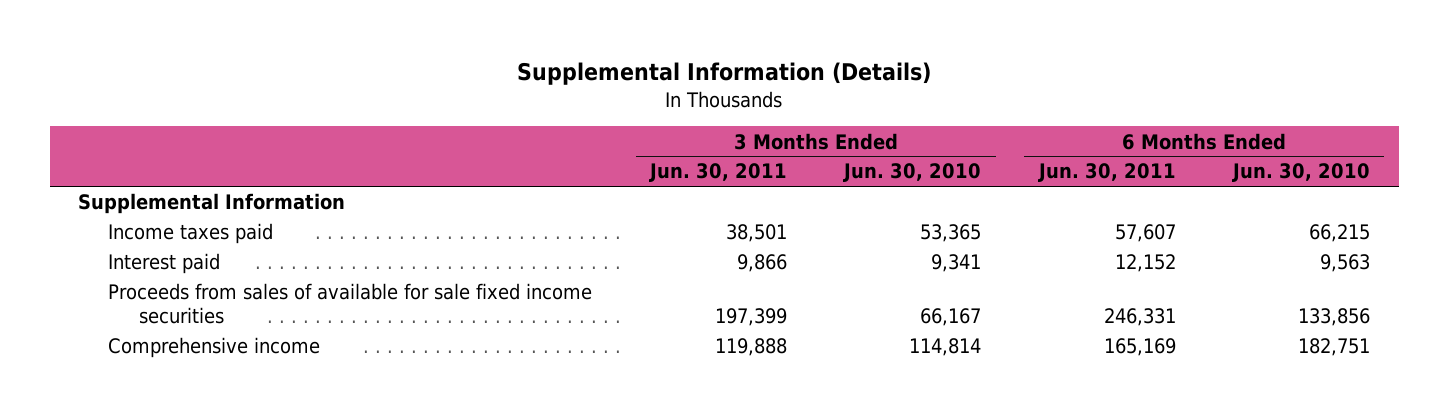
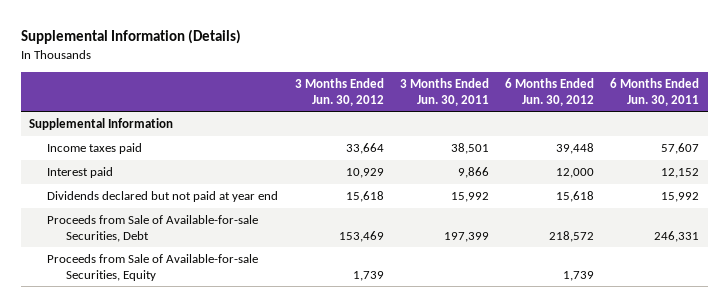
[843,163,982,183] Jun. 30, 2010 -> none
[1231,163,1370,183] Jun. 30, 2010 -> none
none -> [294,78,384,106] 3 Months Ended Jun. 30, 2012
none -> [505,78,595,106] 6 Months Ended Jun. 30, 2012
[108,337,321,359] Comprehensive income -> none
none -> [47,191,279,203] Dividends declared but not paid at year end
[108,283,593,324] Proceeds from sales of available for sale fixed income securities -> [47,215,259,242] Proceeds from Sale of Available-for-sale Securities, Debt
none -> [47,254,259,281] Proceeds from Sale of Available-for-sale Securities, Equity

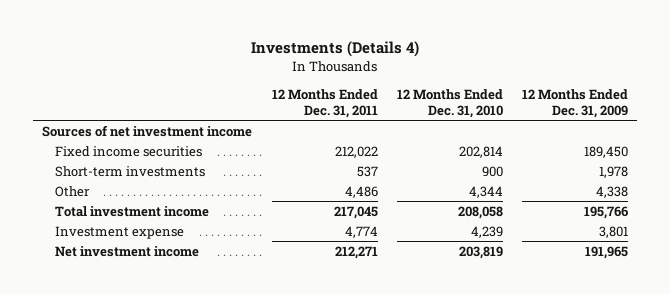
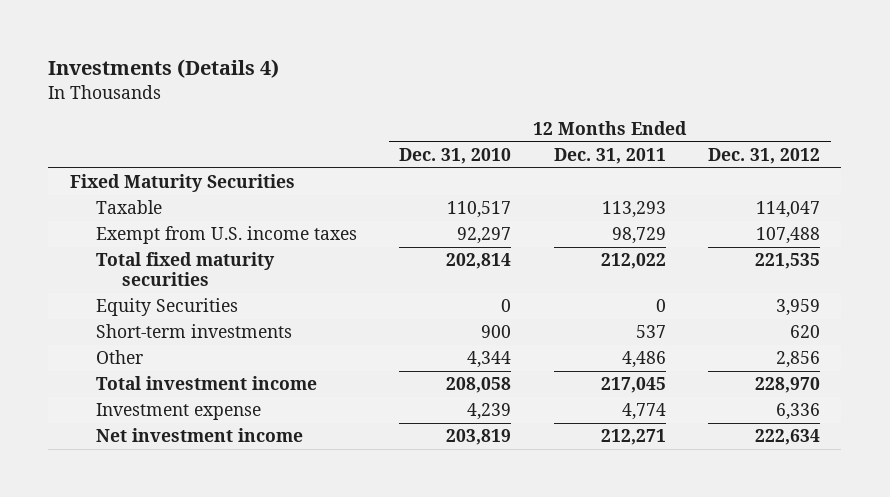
[521,89,628,118] 12 Months Ended Dec. 31, 2009 -> none
none -> [708,147,821,164] Dec. 31, 2012
[42,124,253,137] Sources of net investment income -> none
none -> [69,174,295,193] Fixed Maturity Securities
none -> [95,200,162,215] Taxable
none -> [95,226,357,245] Exempt from U.S. income taxes
[54,145,202,157] Fixed income securities -> [95,252,275,287] Total fixed maturity securities
none -> [95,298,238,317] Equity Securities

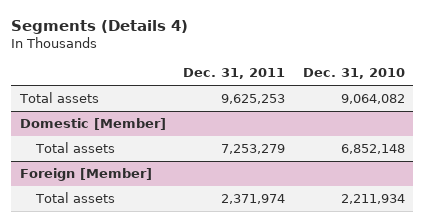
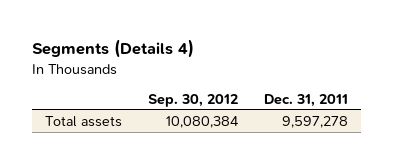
[302,68,405,80] Dec. 31, 2010 -> none
none -> [147,93,238,107] Sep. 30, 2012
[20,118,167,131] Domestic [Member] -> none
[34,142,115,154] Total assets -> none
[20,168,153,182] Foreign [Member] -> none
[34,192,115,204] Total assets -> none
[221,94,286,105] 9,625,253 -> [282,115,349,128] 9,597,278

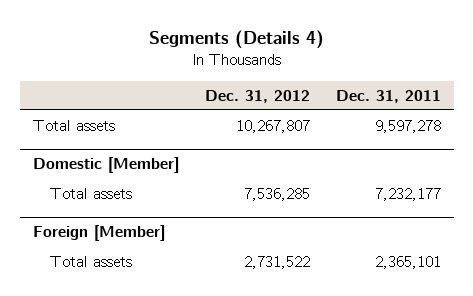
[147,93,238,107] Sep. 30, 2012 -> none
none -> [204,89,310,103] Dec. 31, 2012
none -> [32,157,179,174] Domestic [Member]
none -> [50,187,133,199] Total assets
none -> [32,225,165,242] Foreign [Member]
none -> [50,255,133,267] Total assets

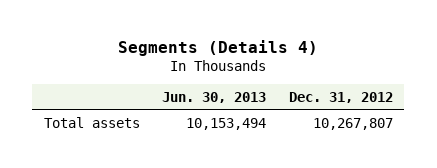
[335,89,441,103] Dec. 31, 2011 -> none
none -> [162,91,267,103] Jun. 30, 2013
[32,157,179,174] Domestic [Member] -> none
[50,187,133,199] Total assets -> none
[32,225,165,242] Foreign [Member] -> none
[50,255,133,267] Total assets -> none

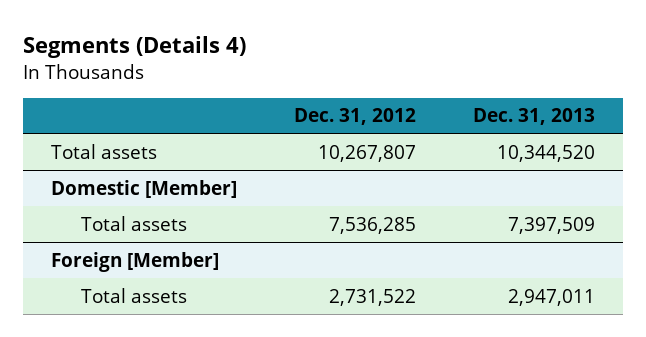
[162,91,267,103] Jun. 30, 2013 -> none
none -> [472,108,595,126] Dec. 31, 2013
none -> [51,179,238,198] Domestic [Member]
none -> [81,215,188,231] Total assets
none -> [51,251,220,272] Foreign [Member]
none -> [81,287,188,303] Total assets

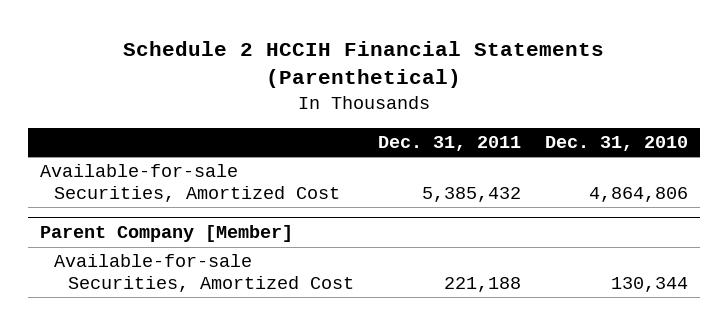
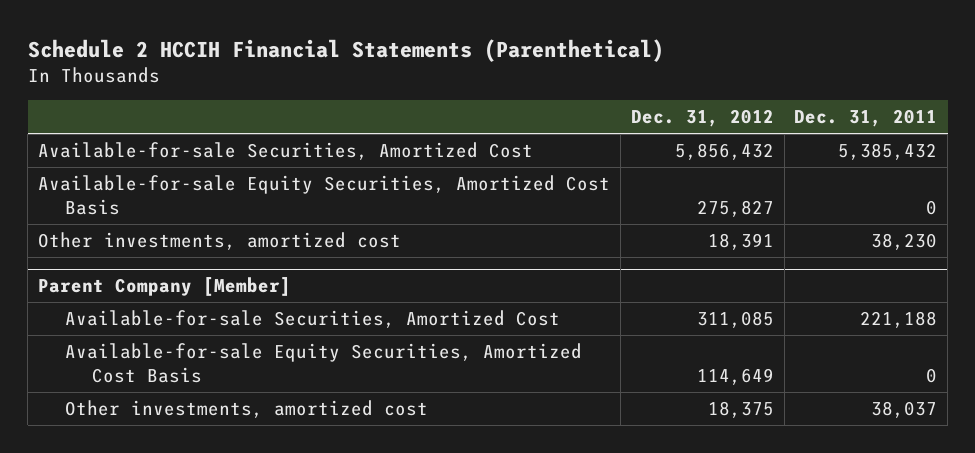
[544,135,688,151] Dec. 31, 2010 -> none
none -> [630,109,774,128] Dec. 31, 2012
none -> [38,174,611,216] Available-for-sale Equity Securities, Amortized Cost Basis
none -> [38,231,402,250] Other investments, amortized cost
none -> [65,342,583,384] Available-for-sale Equity Securities, Amortized Cost Basis
none -> [65,399,429,418] Other investments, amortized cost

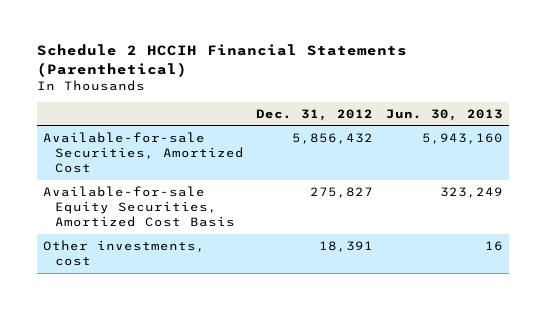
[794,109,938,128] Dec. 31, 2011 -> none
none -> [385,108,503,121] Jun. 30, 2013
[38,276,292,296] Parent Company [Member] -> none
[65,309,561,328] Available-for-sale Securities, Amortized Cost -> none
[65,342,583,384] Available-for-sale Equity Securities, Amortized Cost Basis -> none
[65,399,429,418] Other investments, amortized cost -> none
[38,231,402,250] Other investments, amortized cost -> [42,239,205,267] Other investments, cost

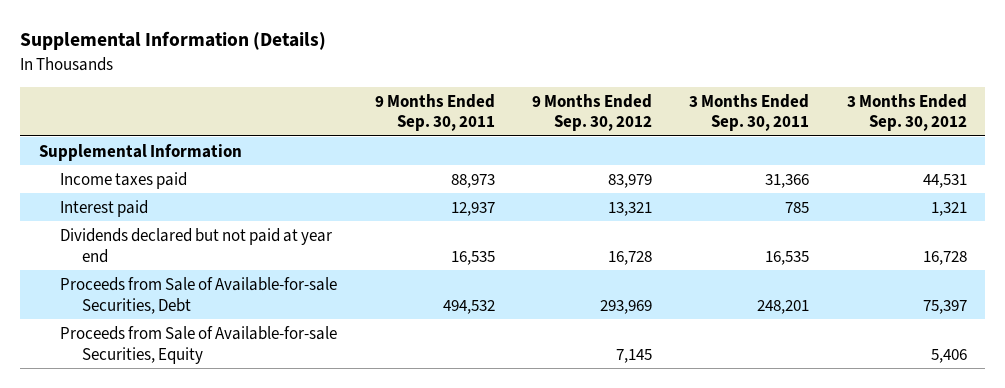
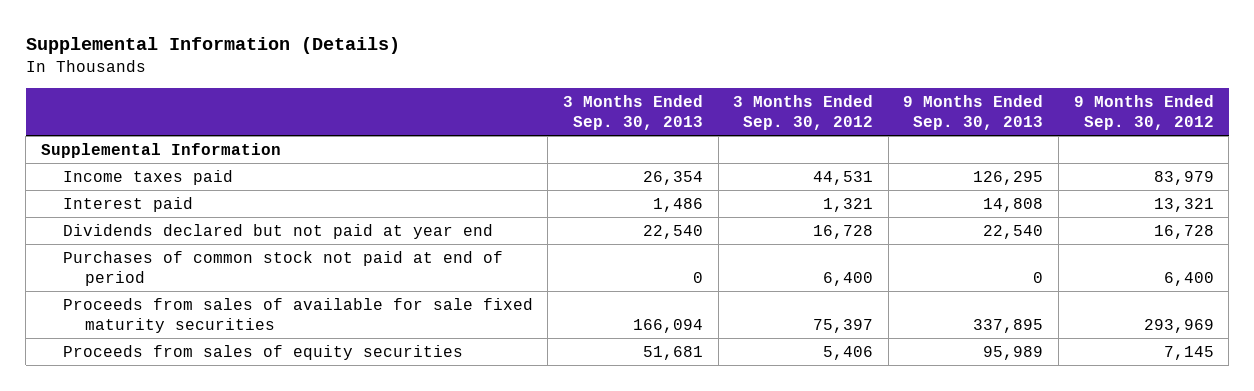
[374,93,495,132] 9 Months Ended Sep. 30, 2011 -> none
[689,93,810,132] 3 Months Ended Sep. 30, 2011 -> none
none -> [562,94,703,130] 3 Months Ended Sep. 30, 2013
none -> [903,94,1044,130] 9 Months Ended Sep. 30, 2013
none -> [62,250,503,286] Purchases of common stock not paid at end of period
[60,276,338,314] Proceeds from Sale of Available-for-sale Securities, Debt -> [62,297,533,333] Proceeds from sales of available for sale fixed maturity securities
[60,325,338,364] Proceeds from Sale of Available-for-sale Securities, Equity -> [62,344,463,360] Proceeds from sales of equity securities

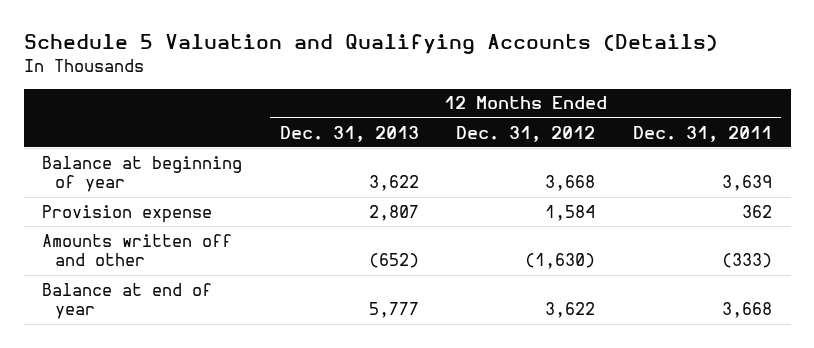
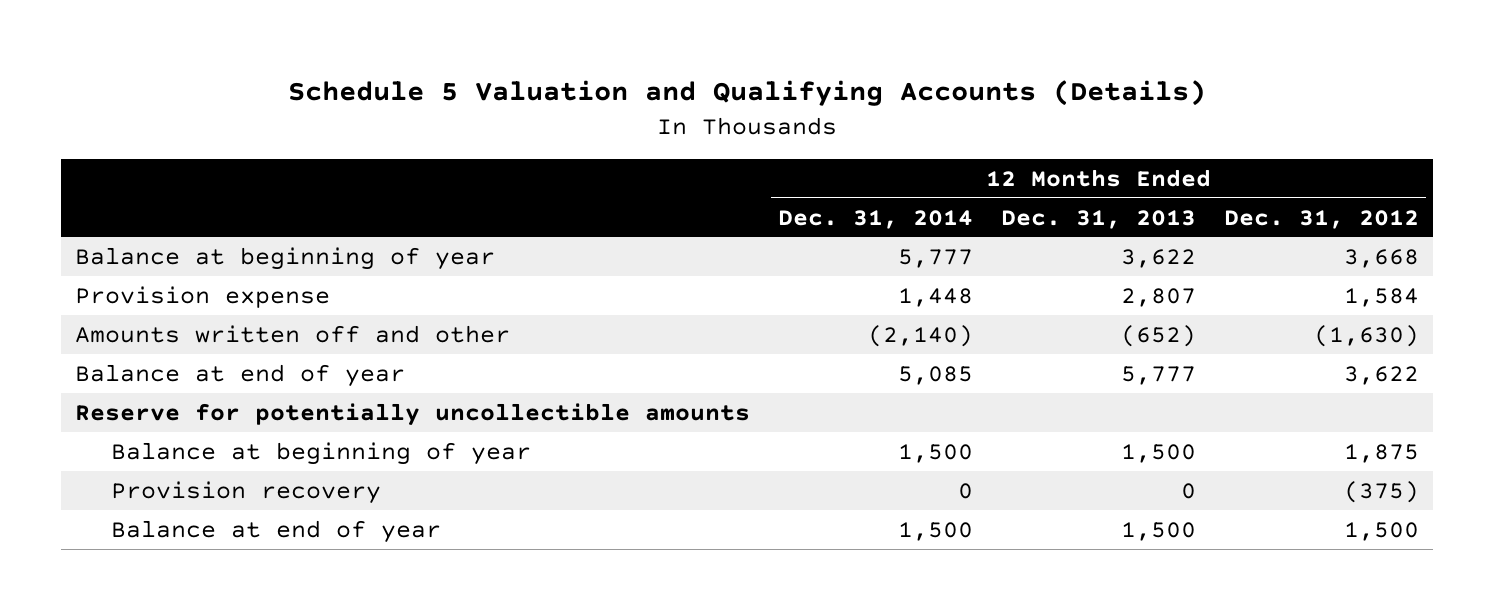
[632,125,772,142] Dec. 31, 2011 -> none
none -> [777,209,973,229] Dec. 31, 2014
none -> [74,402,750,426] Reserve for potentially uncollectible amounts
none -> [110,441,531,465] Balance at beginning of year
none -> [110,480,381,504] Provision recovery
none -> [110,519,441,543] Balance at end of year

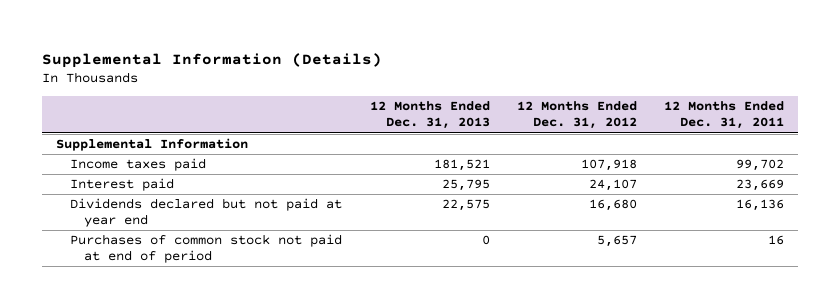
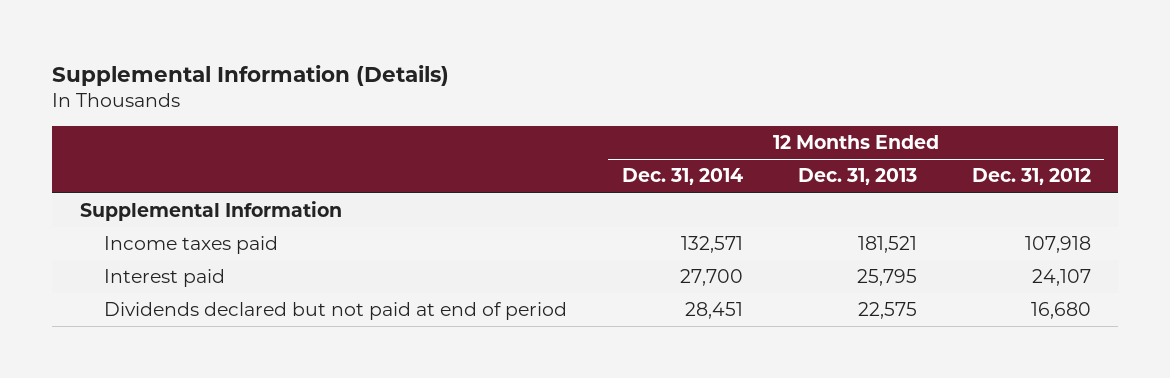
[664,101,785,130] 12 Months Ended Dec. 31, 2011 -> none
none -> [621,168,743,186] Dec. 31, 2014
[70,234,343,264] Purchases of common stock not paid at end of period -> none
[70,198,343,228] Dividends declared but not paid at year end -> [103,302,567,321] Dividends declared but not paid at end of period

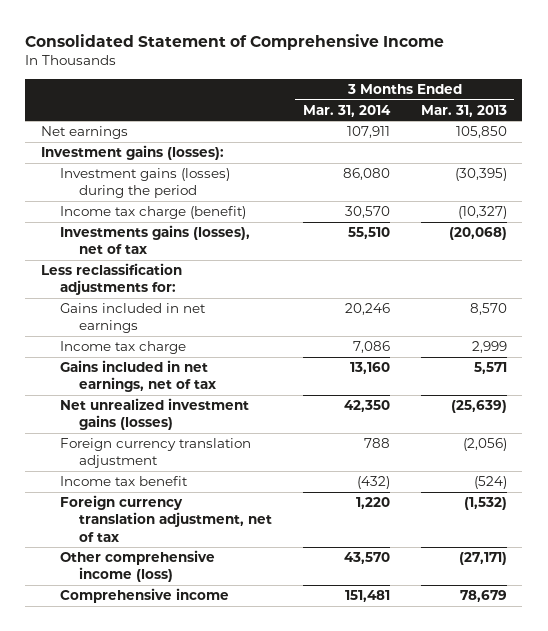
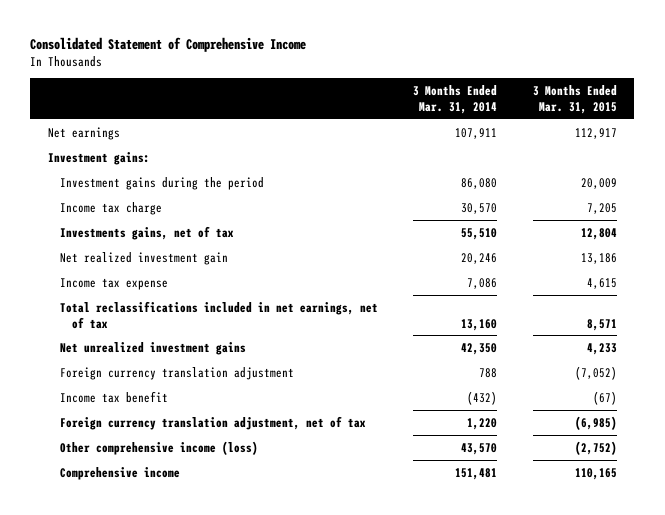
[420,104,507,117] Mar. 31, 2013 -> none
none -> [532,84,617,114] 3 Months Ended Mar. 31, 2015
[40,263,182,296] Less reclassification adjustments for: -> none
[40,145,224,161] Investment gains (losses): -> [48,151,151,165] Investment gains:
[59,168,230,199] Investment gains (losses) during the period -> [60,176,265,190] Investment gains during the period
[59,206,246,220] Income tax charge (benefit) -> [60,201,163,215] Income tax charge
[59,225,250,255] Investments gains (losses), net of tax -> [60,225,235,240] Investments gains, net of tax
[59,303,206,334] Gains included in net earnings -> [60,251,229,265] Net realized investment gain
[59,341,186,355] Income tax charge -> [60,277,169,290] Income tax expense
[59,360,216,393] Gains included in net earnings, net of tax -> [60,300,379,329] Total reclassifications included in net earnings, net of tax
[59,398,249,431] Net unrealized investment gains (losses) -> [60,341,247,355] Net unrealized investment gains

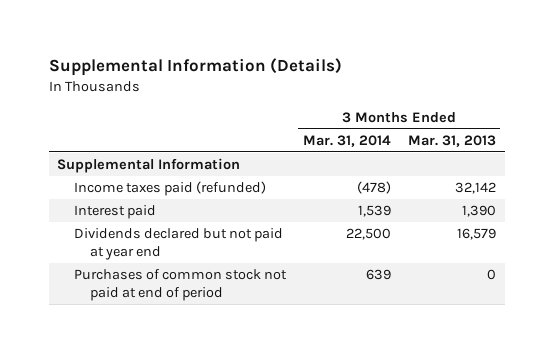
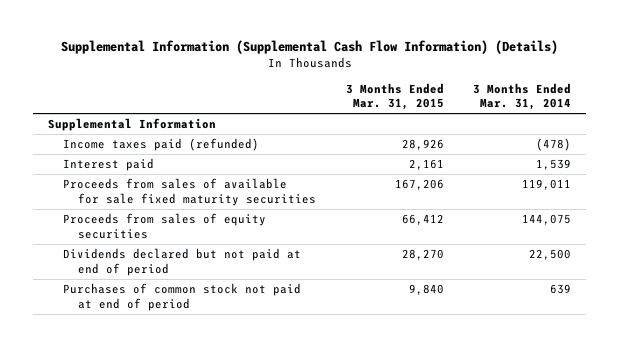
[48,58,342,77] Supplemental Information (Details) -> [60,40,558,55] Supplemental Information (Supplemental Cash Flow Information) (Details)
[408,134,497,147] Mar. 31, 2013 -> none
none -> [345,82,444,110] 3 Months Ended Mar. 31, 2015
none -> [63,178,317,206] Proceeds from sales of available for sale fixed maturity securities
none -> [63,213,267,239] Proceeds from sales of equity securities
[73,228,283,261] Dividends declared but not paid at year end -> [63,248,302,276] Dividends declared but not paid at end of period

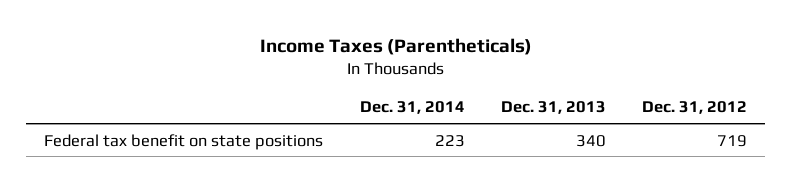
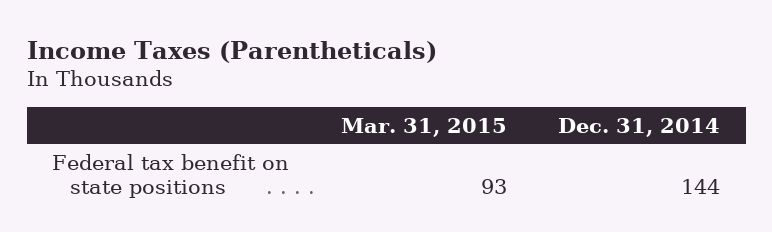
[500,101,606,115] Dec. 31, 2013 -> none
[642,101,748,115] Dec. 31, 2012 -> none
none -> [340,117,507,137] Mar. 31, 2015
[434,134,465,147] 223 -> [680,179,720,195] 144

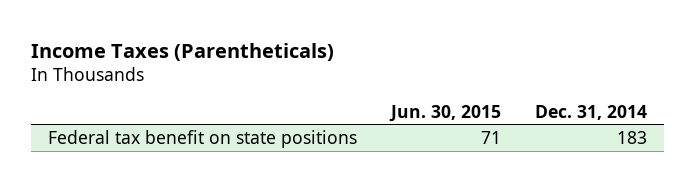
[340,117,507,137] Mar. 31, 2015 -> none
none -> [389,104,502,122] Jun. 30, 2015
[680,179,720,195] 144 -> [617,131,648,145] 183

